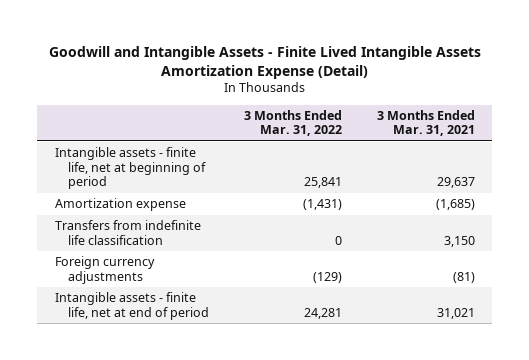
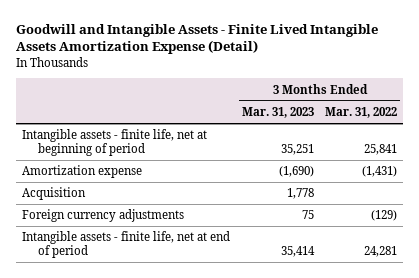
[376,110,475,137] 3 Months Ended Mar. 31, 2021 -> none
none -> [241,107,314,119] Mar. 31, 2023
[54,220,201,245] Transfers from indefinite life classification -> none
none -> [21,187,86,201] Acquisition

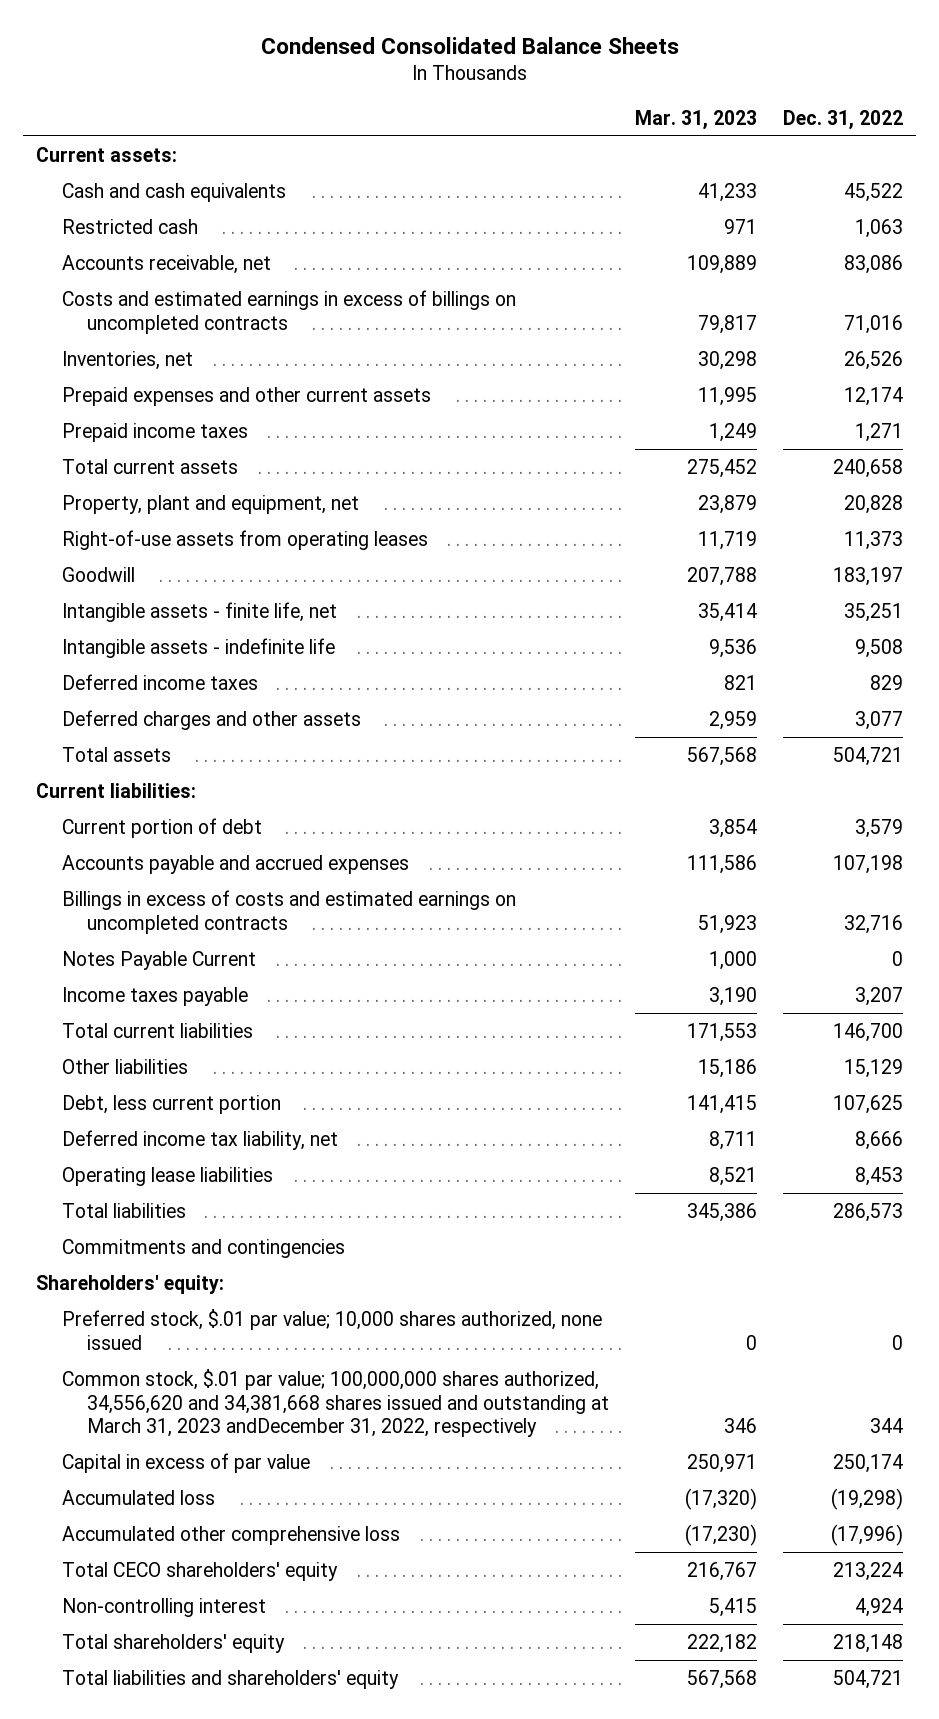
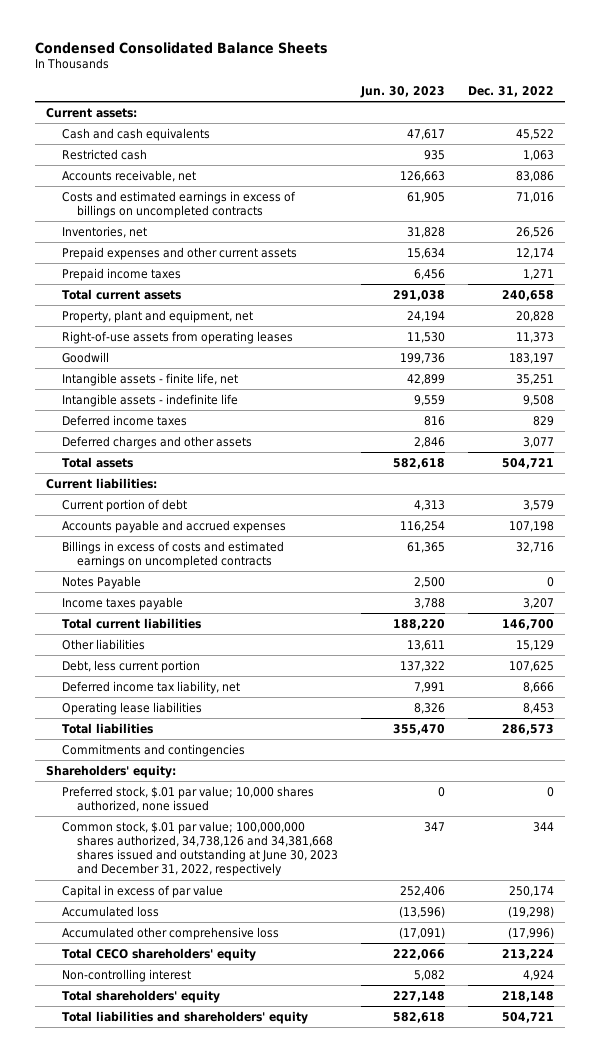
[634,109,757,130] Mar. 31, 2023 -> none
none -> [360,85,446,98] Jun. 30, 2023
[61,950,256,970] Notes Payable Current -> [61,575,141,589] Notes Payable
[61,1368,609,1438] Common stock, $.01 par value; 100,000,000 shares authorized, 34,556,620 and 34,381,668 shares issued and outstanding at March 31, 2023 andDecember 31, 2022, respectively -> [61,820,339,877] Common stock, $.01 par value; 100,000,000 shares authorized, 34,738,126 and 34,381,668 shares issued and outstanding at June 30, 2023 and December 31, 2022, respectively

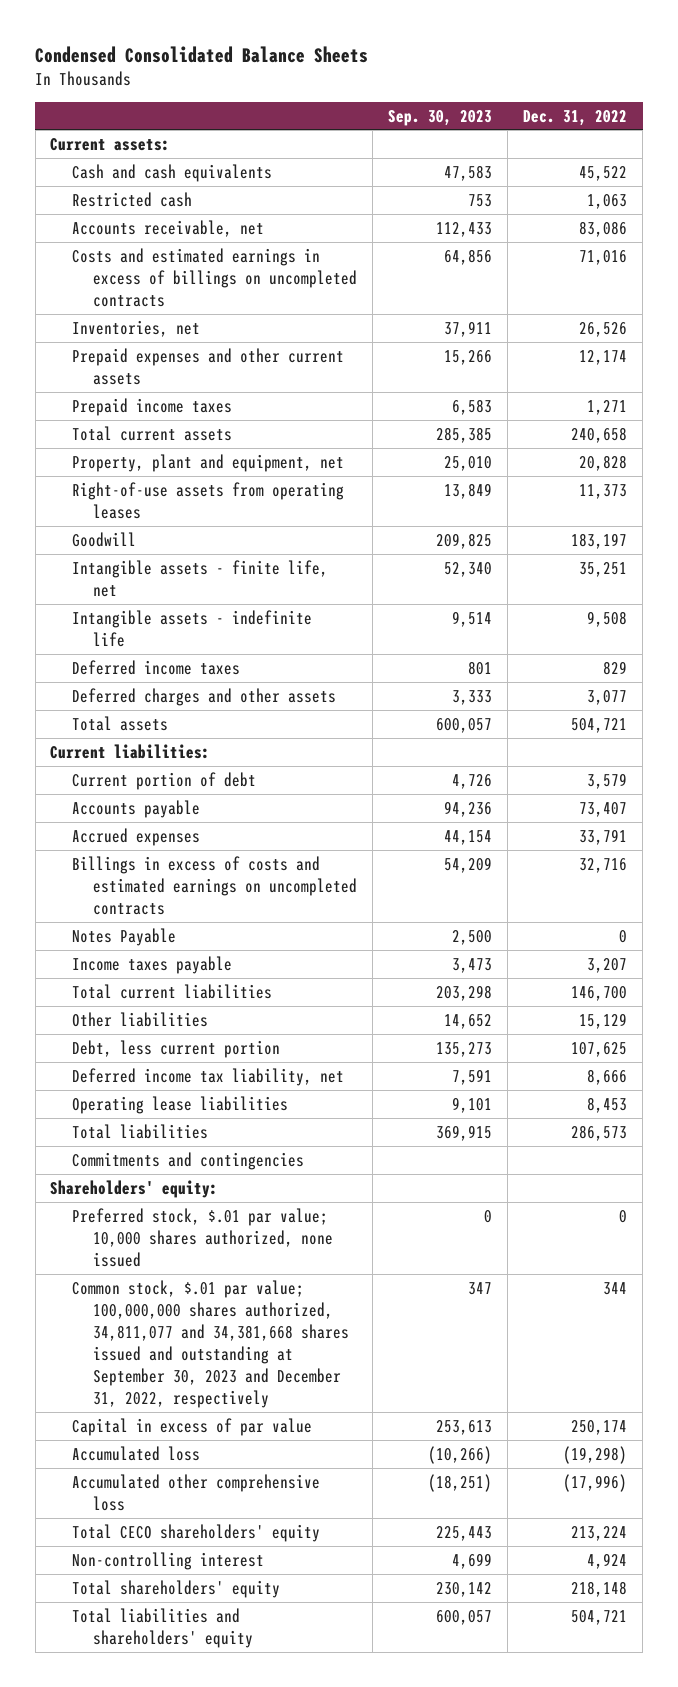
[360,85,446,98] Jun. 30, 2023 -> none
none -> [388,109,493,126] Sep. 30, 2023
[61,519,286,533] Accounts payable and accrued expenses -> none
none -> [71,799,200,818] Accounts payable
none -> [71,827,200,846] Accrued expenses
[61,820,339,877] Common stock, $.01 par value; 100,000,000 shares authorized, 34,738,126 and 34,381,668 shares issued and outstanding at June 30, 2023 and December 31, 2022, respectively -> [71,1279,350,1409] Common stock, $.01 par value; 100,000,000 shares authorized, 34,811,077 and 34,381,668 shares issued and outstanding at September 30, 2023 and December 31, 2022, respectively

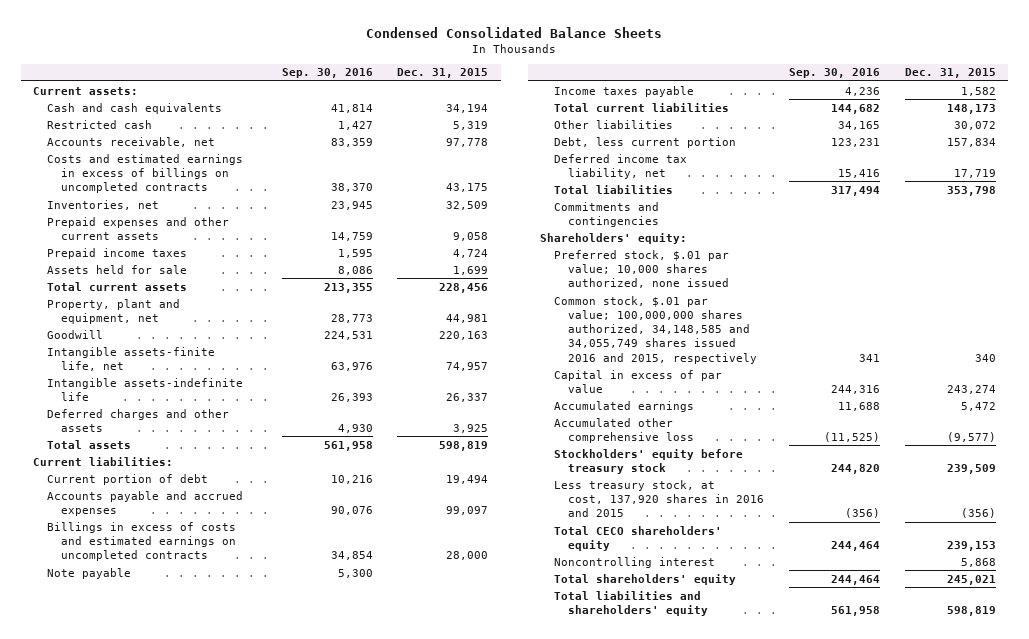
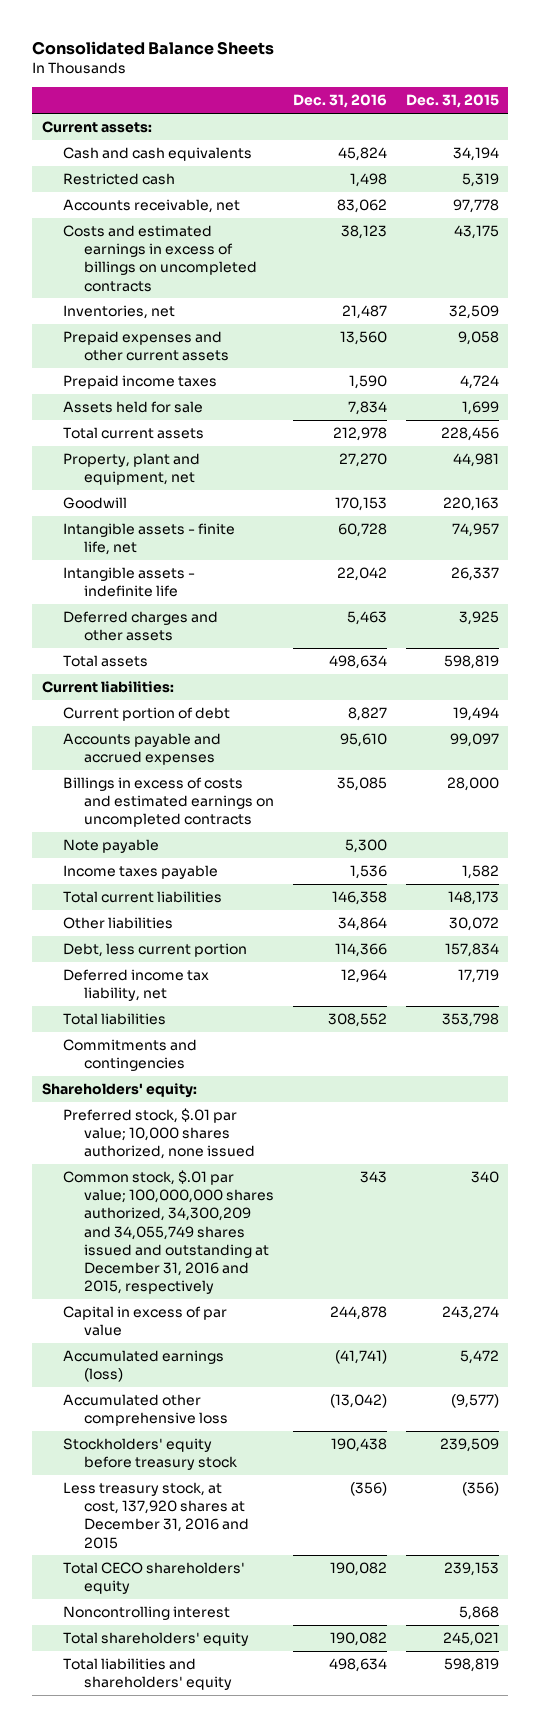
[366,26,663,38] Condensed Consolidated Balance Sheets -> [32,41,275,56] Consolidated Balance Sheets
[281,68,373,79] Sep. 30, 2016 -> none
none -> [293,94,388,109] Dec. 31, 2016
[46,346,215,371] Intangible assets-finite life, net -> [63,523,236,556] Intangible assets - finite life, net
[46,377,243,401] Intangible assets-indefinite life -> [63,567,196,598] Intangible assets - indefinite life
[554,295,758,364] Common stock, $.01 par value; 100,000,000 shares authorized, 34,148,585 and 34,055,749 shares issued 2016 and 2015, respectively -> [63,1170,275,1294] Common stock, $.01 par value; 100,000,000 shares authorized, 34,300,209 and 34,055,749 shares issued and outstanding at December 31, 2016 and 2015, respectively
[554,400,695,412] Accumulated earnings -> [63,1350,225,1383] Accumulated earnings (loss)
[554,479,765,518] Less treasury stock, at cost, 137,920 shares in 2016 and 2015 -> [63,1482,250,1549] Less treasury stock, at cost, 137,920 shares at December 31, 2016 and 2015

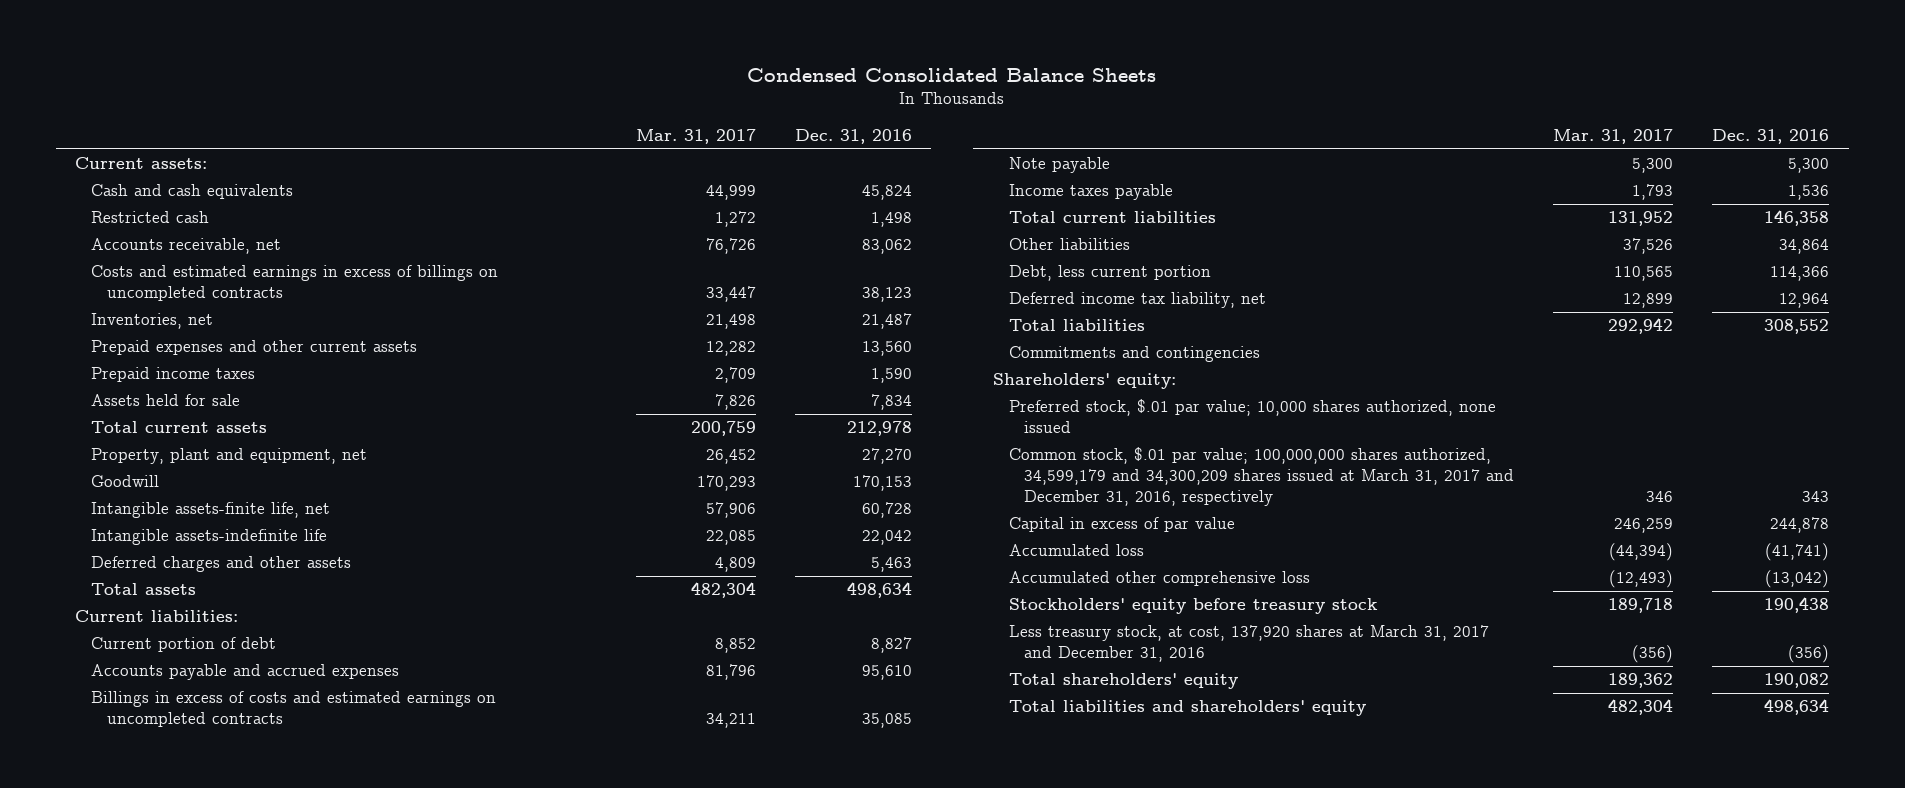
[32,41,275,56] Consolidated Balance Sheets -> [747,67,1157,82] Condensed Consolidated Balance Sheets
[405,94,499,109] Dec. 31, 2015 -> none
none -> [635,128,756,144] Mar. 31, 2017
[63,523,236,556] Intangible assets - finite life, net -> [91,502,331,519] Intangible assets-finite life, net
[63,567,196,598] Intangible assets - indefinite life -> [91,529,328,546] Intangible assets-indefinite life
[63,1170,275,1294] Common stock, $.01 par value; 100,000,000 shares authorized, 34,300,209 and 34,055,749 shares issued and outstanding at December 31, 2016 and 2015, respectively -> [1008,447,1515,507] Common stock, $.01 par value; 100,000,000 shares authorized, 34,599,179 and 34,300,209 shares issued at March 31, 2017 and December 31, 2016, respectively
[63,1350,225,1383] Accumulated earnings (loss) -> [1008,544,1144,557] Accumulated loss
[63,1562,246,1595] Total CECO shareholders' equity -> none
[63,1606,231,1621] Noncontrolling interest -> none
[63,1482,250,1549] Less treasury stock, at cost, 137,920 shares at December 31, 2016 and 2015 -> [1008,625,1489,663] Less treasury stock, at cost, 137,920 shares at March 31, 2017 and December 31, 2016

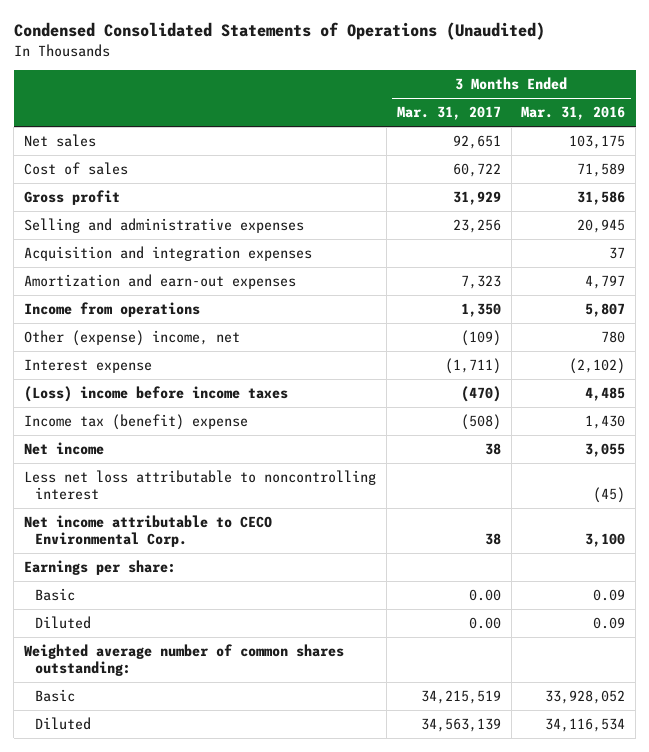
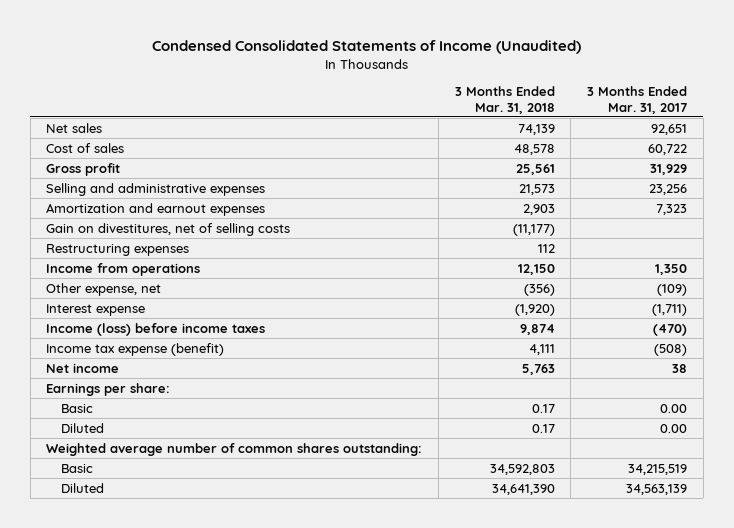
[13,22,545,41] Condensed Consolidated Statements of Operations (Unaudited) -> [151,39,581,54] Condensed Consolidated Statements of Income (Unaudited)
[521,106,626,121] Mar. 31, 2016 -> none
none -> [454,86,555,114] 3 Months Ended Mar. 31, 2018
[24,246,313,262] Acquisition and integration expenses -> none
[24,274,297,290] Amortization and earn-out expenses -> [46,202,266,216] Amortization and earnout expenses
none -> [46,222,291,236] Gain on divestitures, net of selling costs
none -> [46,243,190,256] Restructuring expenses
[24,330,241,347] Other (expense) income, net -> [46,282,162,296] Other expense, net
[24,386,289,403] (Loss) income before income taxes -> [46,322,266,336] Income (loss) before income taxes
[24,414,249,431] Income tax (benefit) expense -> [46,342,225,356] Income tax expense (benefit)
[24,470,377,500] Less net loss attributable to noncontrolling interest -> none
[24,515,273,547] Net income attributable to CECO Environmental Corp. -> none

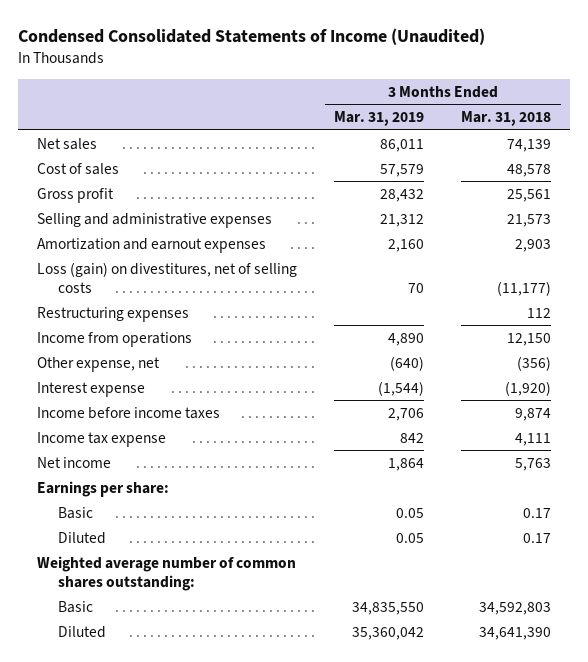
[587,86,688,114] 3 Months Ended Mar. 31, 2017 -> none
none -> [333,111,424,127] Mar. 31, 2019
[46,222,291,236] Gain on divestitures, net of selling costs -> [36,261,297,293] Loss (gain) on divestitures, net of selling costs
[46,322,266,336] Income (loss) before income taxes -> [36,406,220,419] Income before income taxes
[46,342,225,356] Income tax expense (benefit) -> [36,431,166,447] Income tax expense

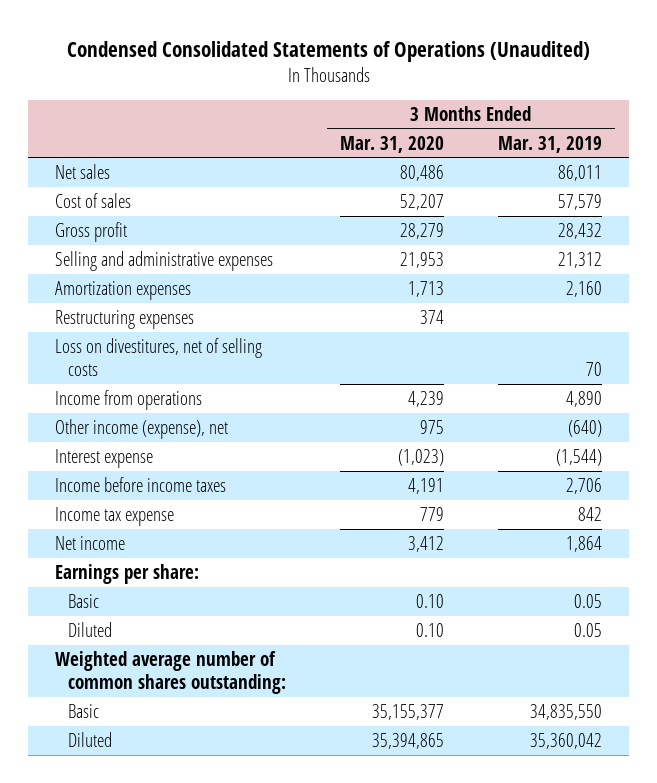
[17,28,485,46] Condensed Consolidated Statements of Income (Unaudited) -> [66,40,590,62] Condensed Consolidated Statements of Operations (Unaudited)
[461,111,552,127] Mar. 31, 2018 -> none
none -> [340,135,445,153] Mar. 31, 2020
[36,261,297,293] Loss (gain) on divestitures, net of selling costs -> none
[36,237,266,253] Amortization and earnout expenses -> [55,280,192,300] Amortization expenses
none -> [55,337,263,376] Loss on divestitures, net of selling costs
[36,356,160,372] Other expense, net -> [55,418,229,439] Other income (expense), net

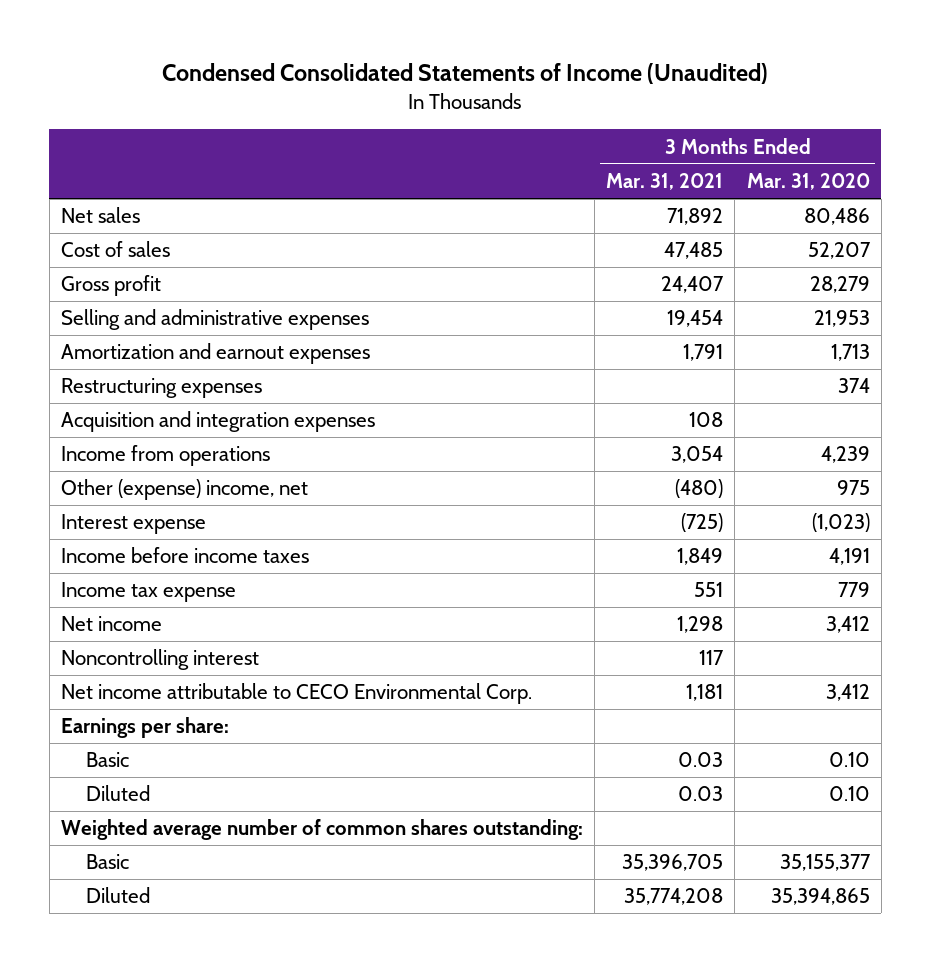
[66,40,590,62] Condensed Consolidated Statements of Operations (Unaudited) -> [162,63,769,85] Condensed Consolidated Statements of Income (Unaudited)
[498,135,603,153] Mar. 31, 2019 -> none
none -> [606,173,724,191] Mar. 31, 2021
[55,280,192,300] Amortization expenses -> [60,343,370,365] Amortization and earnout expenses
[55,337,263,376] Loss on divestitures, net of selling costs -> none
none -> [60,411,375,433] Acquisition and integration expenses
[55,418,229,439] Other income (expense), net -> [60,479,308,501] Other (expense) income, net
none -> [60,649,259,671] Noncontrolling interest
none -> [60,683,532,705] Net income attributable to CECO Environmental Corp.

